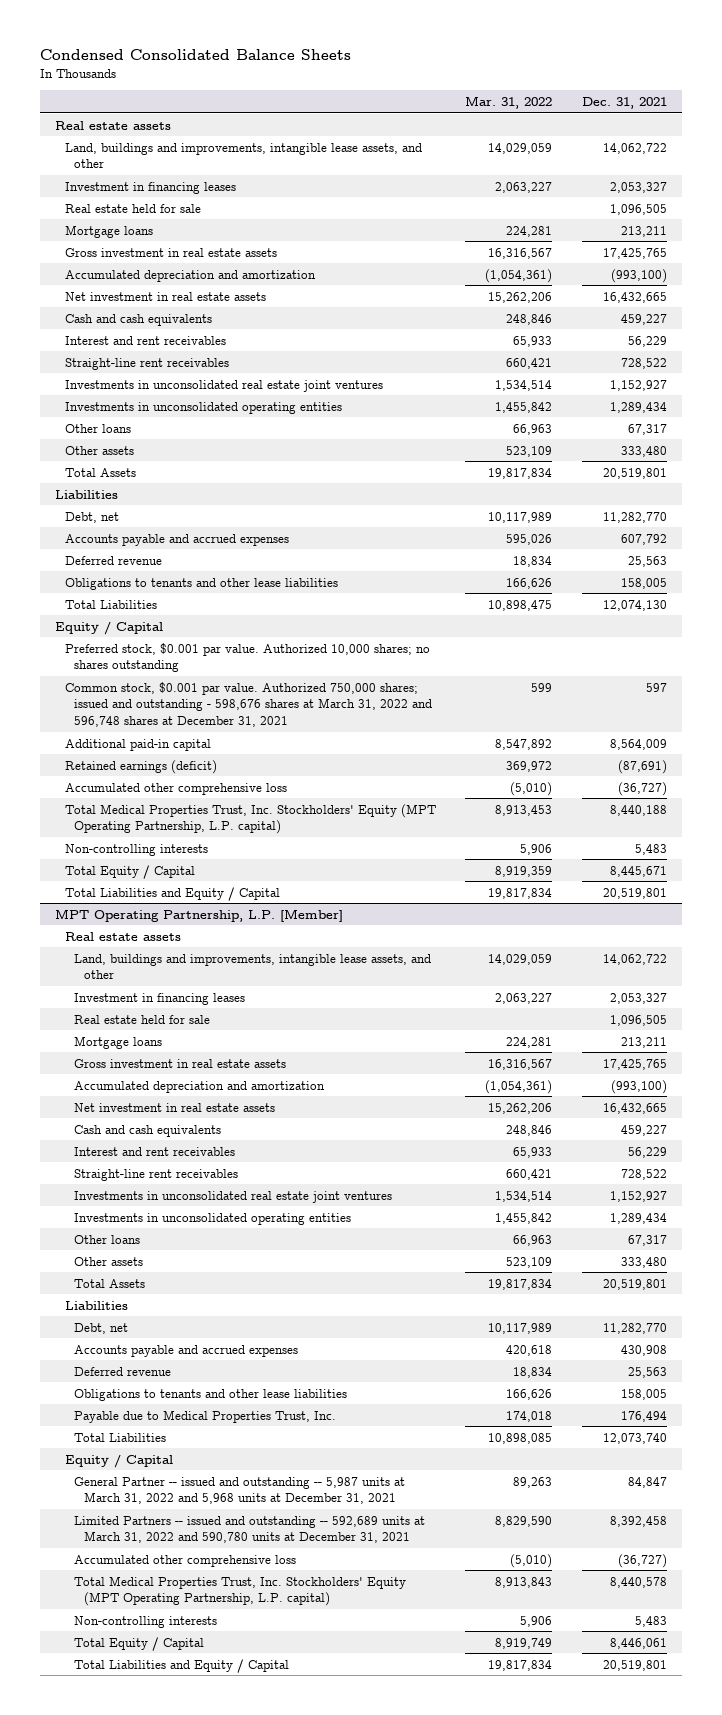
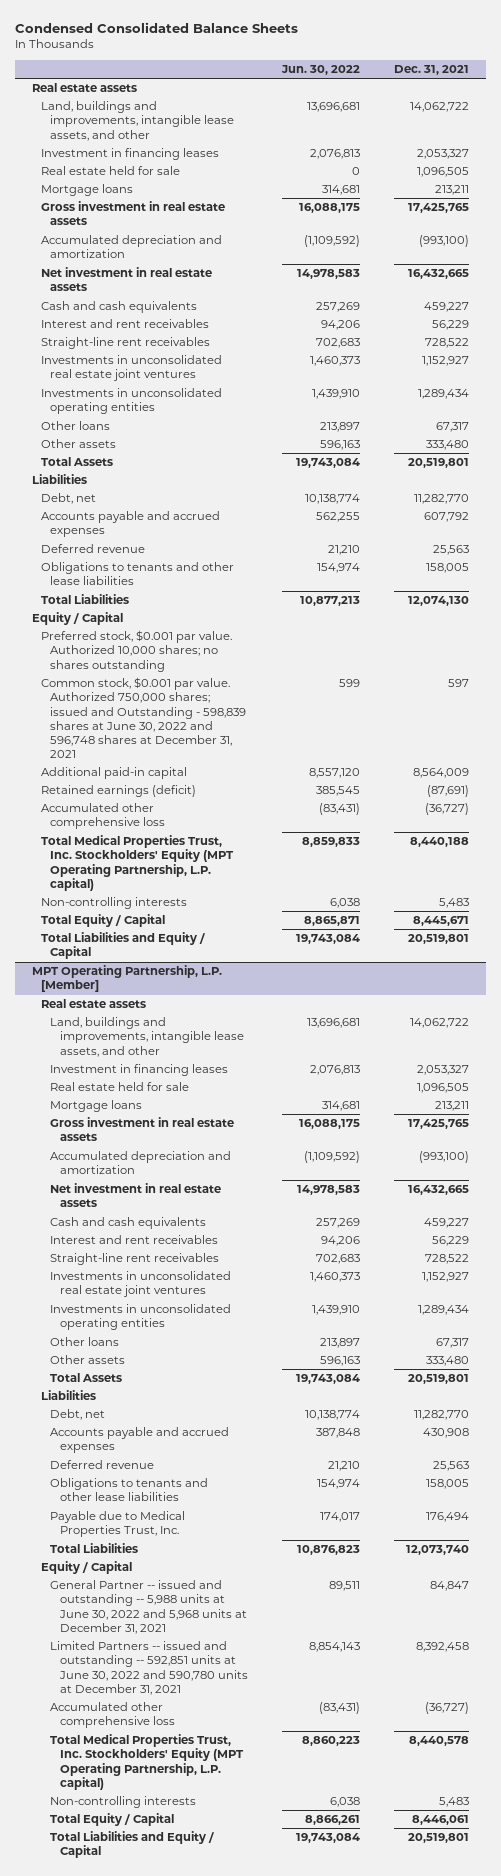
[465,96,553,110] Mar. 31, 2022 -> none
none -> [280,64,360,75] Jun. 30, 2022
[64,681,433,727] Common stock, $0.001 par value. Authorized 750,000 shares; issued and outstanding - 598,676 shares at March 31, 2022 and 596,748 shares at December 31, 2021 -> [41,677,247,759] Common stock, $0.001 par value. Authorized 750,000 shares; issued and Outstanding - 598,839 shares at June 30, 2022 and 596,748 shares at December 31, 2021
[74,1476,406,1505] General Partner -- issued and outstanding -- 5,987 units at March 31, 2022 and 5,968 units at December 31, 2021 -> [50,1580,247,1634] General Partner -- issued and outstanding -- 5,988 units at June 30, 2022 and 5,968 units at December 31, 2021
[74,1515,426,1544] Limited Partners -- issued and outstanding -- 592,689 units at March 31, 2022 and 590,780 units at December 31, 2021 -> [50,1641,248,1695] Limited Partners -- issued and outstanding -- 592,851 units at June 30, 2022 and 590,780 units at December 31, 2021

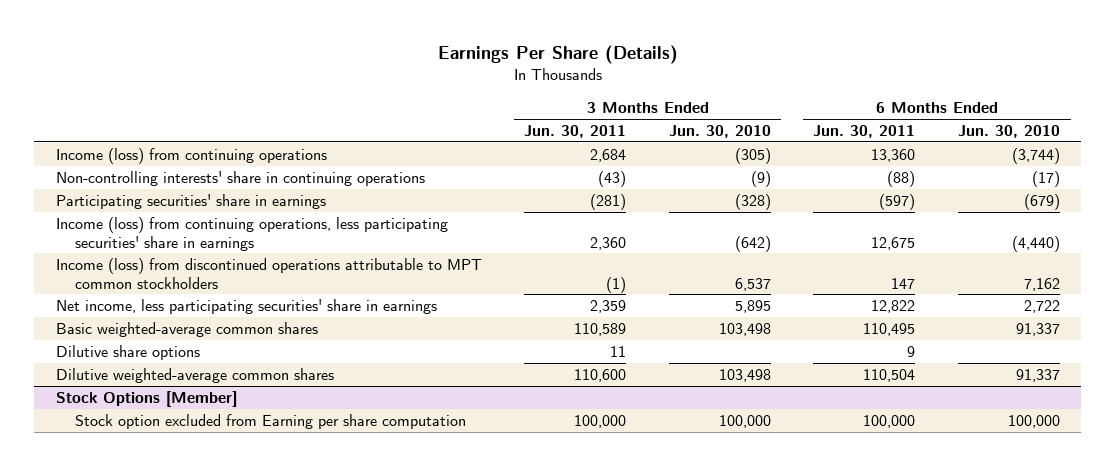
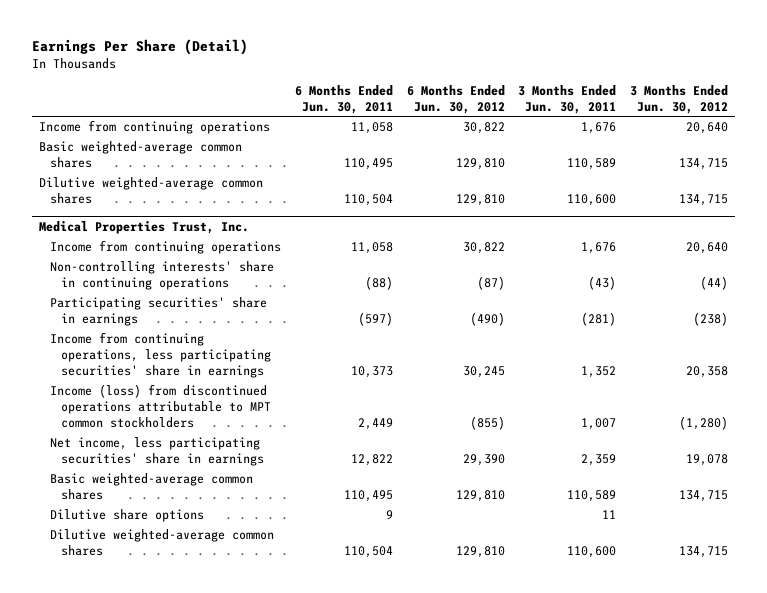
[437,45,678,65] Earnings Per Share (Details) -> [32,39,249,56] Earnings Per Share (Detail)
[668,125,771,139] Jun. 30, 2010 -> none
[957,125,1060,139] Jun. 30, 2010 -> none
none -> [406,84,505,114] 6 Months Ended Jun. 30, 2012
none -> [630,84,729,114] 3 Months Ended Jun. 30, 2012
[55,147,327,164] Income (loss) from continuing operations -> [39,120,271,135] Income from continuing operations
[590,148,627,162] 2,684 -> [581,122,617,135] 1,676
[871,148,916,162] 13,360 -> [350,122,393,135] 11,058
none -> [39,141,243,169] Basic weighted-average common shares
none -> [39,177,264,205] Dilutive weighted-average common shares
none -> [39,221,250,235] Medical Properties Trust, Inc.
none -> [50,240,282,255] Income from continuing operations
[55,216,448,251] Income (loss) from continuing operations, less participating securities' share in earnings -> [50,332,272,379] Income from continuing operations, less participating securities' share in earnings
[590,236,627,250] 2,360 -> [581,366,617,379] 1,352
[871,236,916,250] 12,675 -> [350,366,393,379] 10,373
[606,276,627,293] (1) -> [581,418,617,431] 1,007
[891,277,916,289] 147 -> [357,418,393,431] 2,449
[55,390,237,407] Stock Options [Member] -> none
[74,413,466,429] Stock option excluded from Earning per share computation -> none

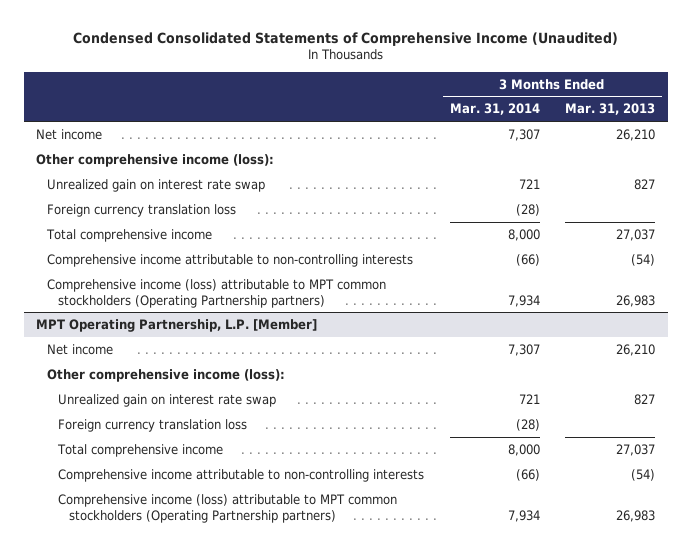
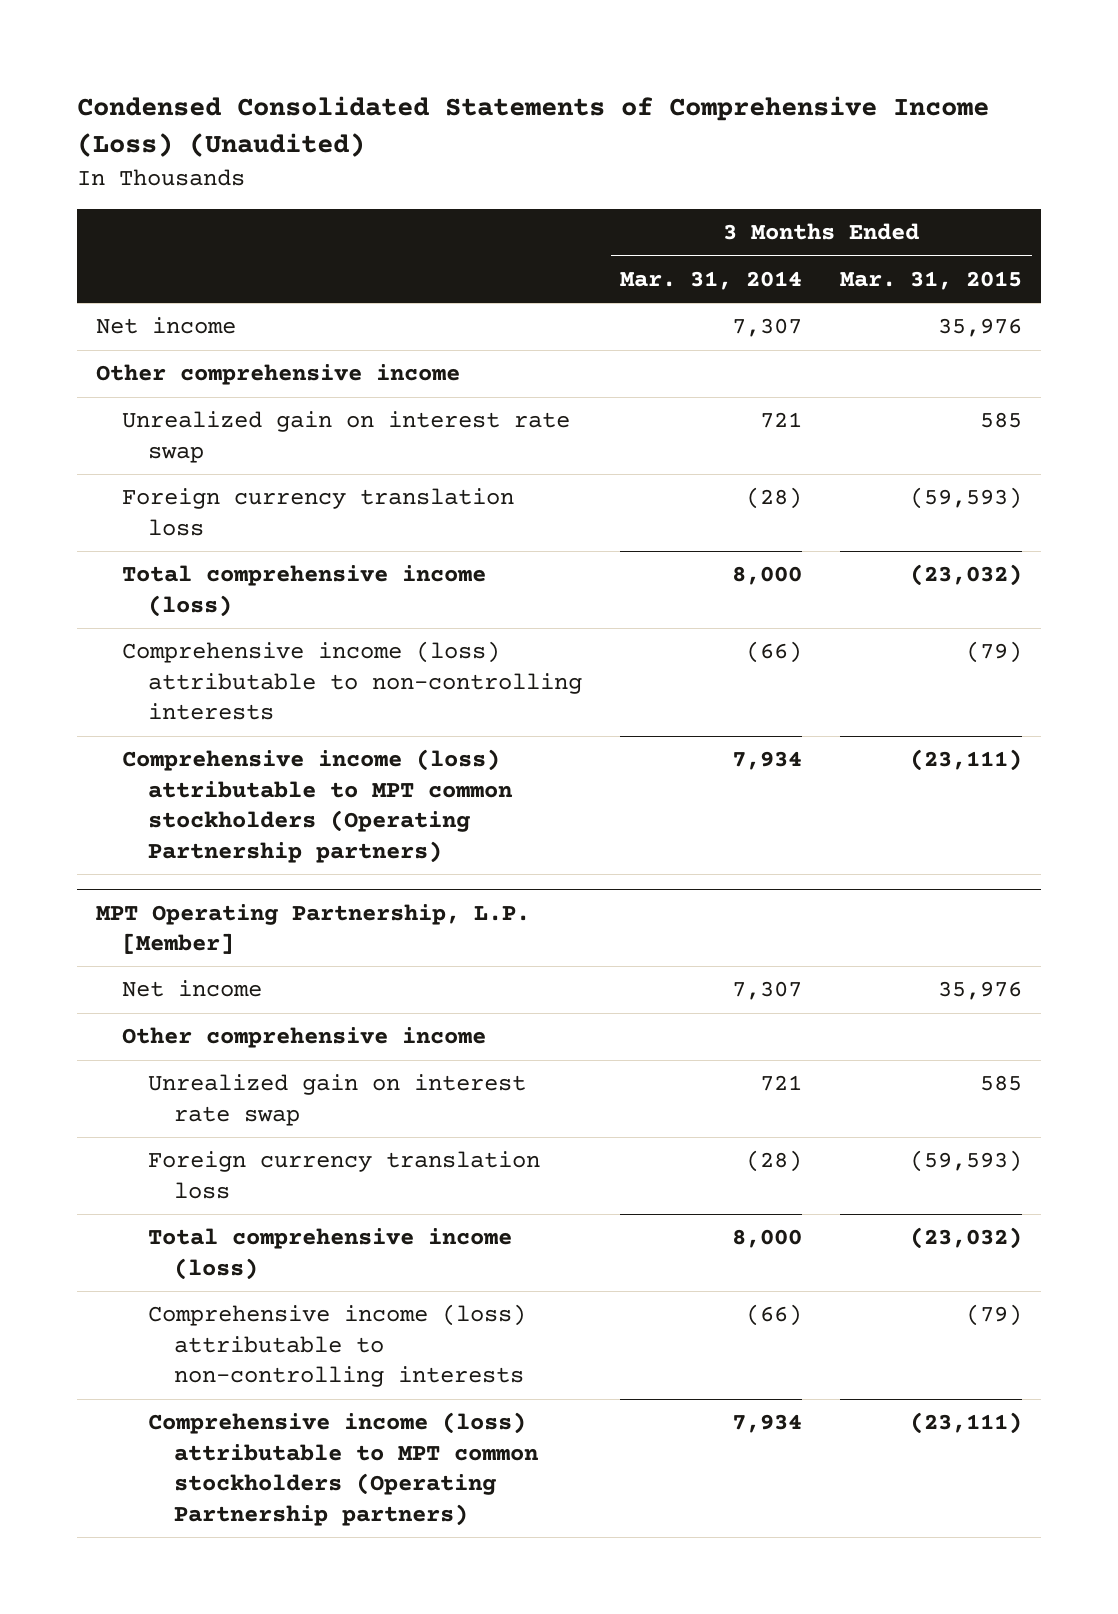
[72,31,618,46] Condensed Consolidated Statements of Comprehensive Income (Unaudited) -> [77,95,990,158] Condensed Consolidated Statements of Comprehensive Income (Loss) (Unaudited)
[565,103,656,116] Mar. 31, 2013 -> none
none -> [840,270,1023,290] Mar. 31, 2015
[36,153,275,167] Other comprehensive income (loss): -> [96,364,461,386] Other comprehensive income
[46,228,213,242] Total comprehensive income -> [122,565,487,617] Total comprehensive income (loss)
[47,253,414,267] Comprehensive income attributable to non-controlling interests -> [122,641,582,721] Comprehensive income (loss) attributable to non-controlling interests
[47,368,286,382] Other comprehensive income (loss): -> [122,1027,487,1049] Other comprehensive income
[57,443,224,457] Total comprehensive income -> [147,1228,512,1280] Total comprehensive income (loss)
[58,468,425,482] Comprehensive income attributable to non-controlling interests -> [147,1304,526,1388] Comprehensive income (loss) attributable to non-controlling interests

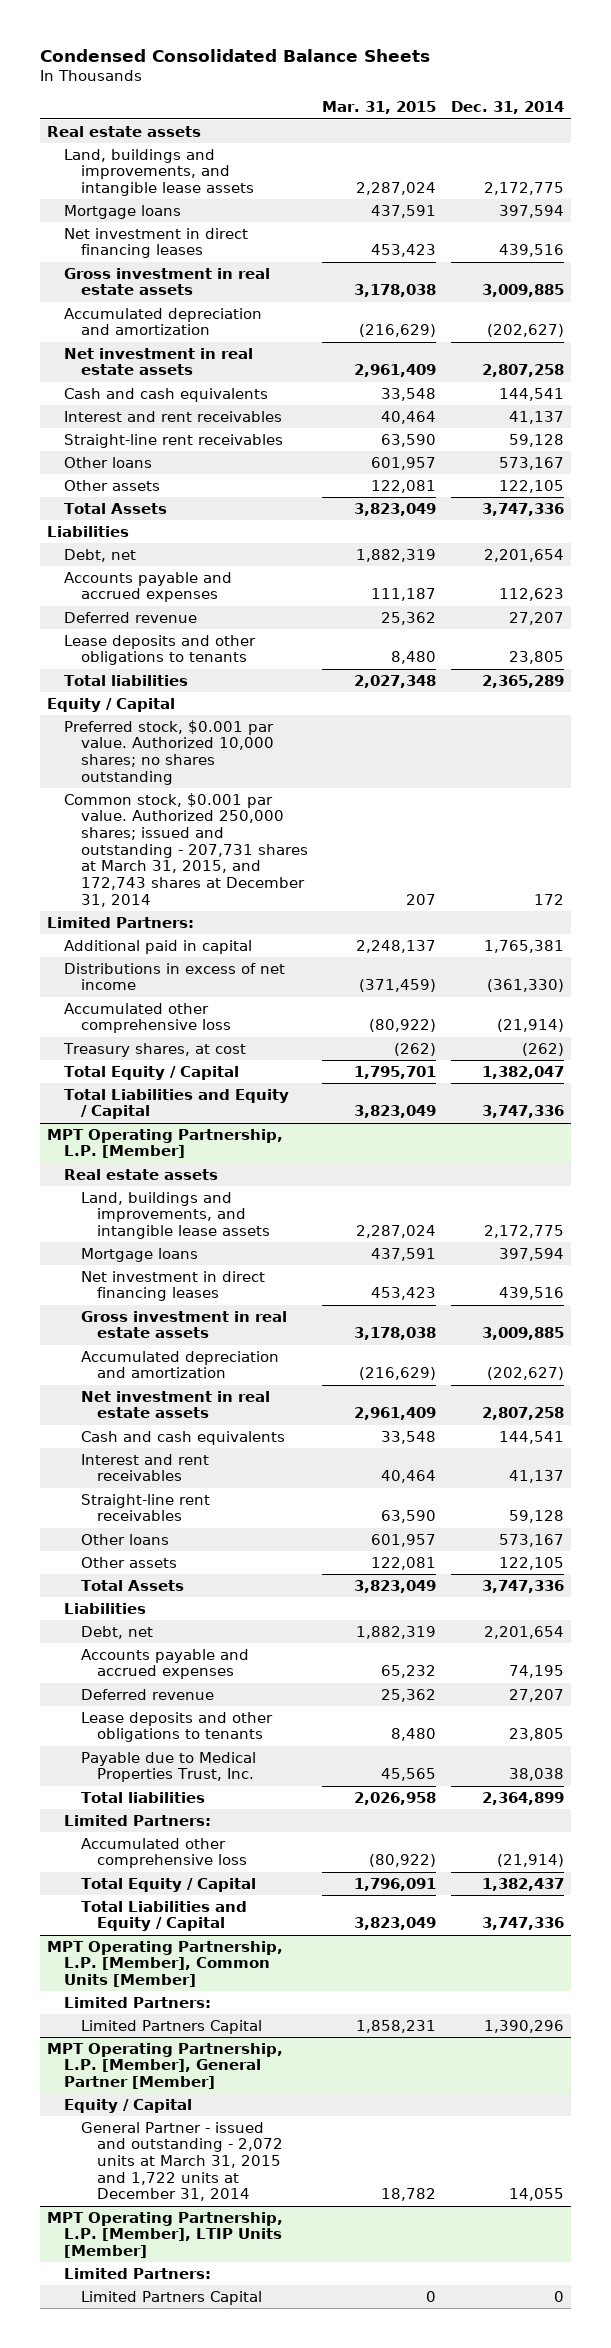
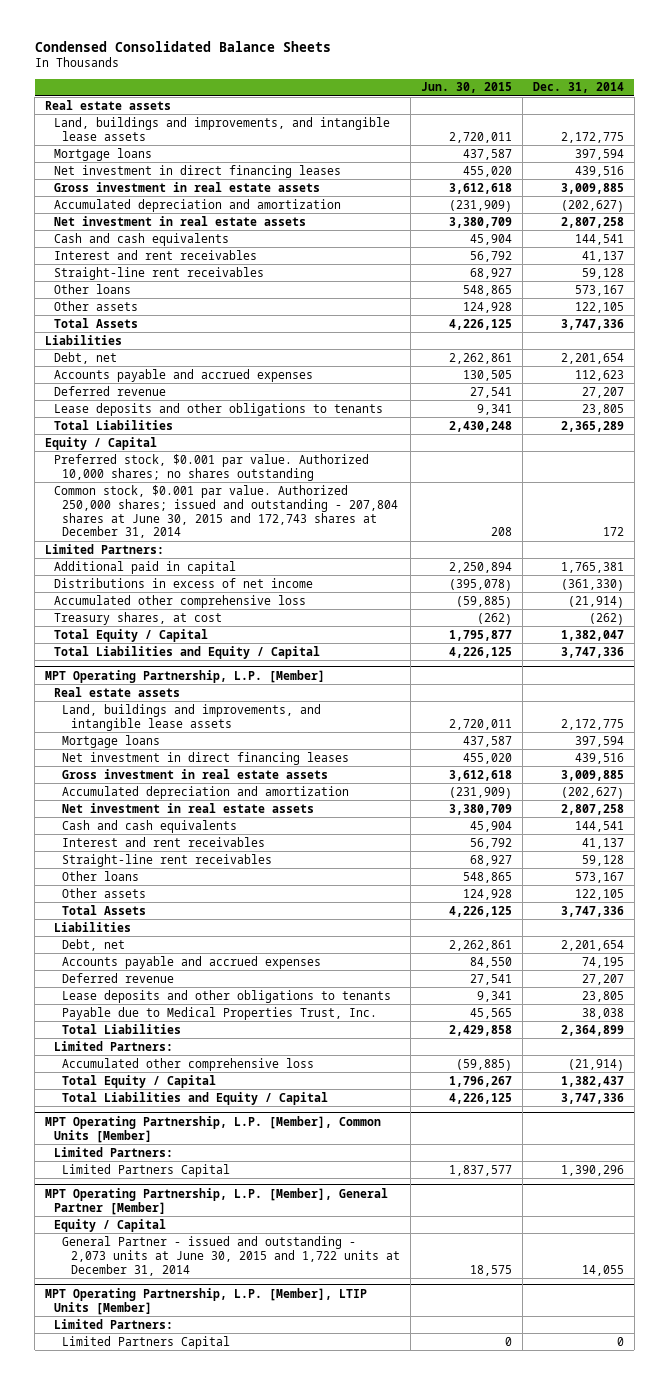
[322,101,437,115] Mar. 31, 2015 -> none
none -> [420,82,512,94] Jun. 30, 2015
[63,674,188,686] Total liabilities -> [53,419,173,430] Total Liabilities
[63,792,308,907] Common stock, $0.001 par value. Authorized 250,000 shares; issued and outstanding - 207,731 shares at March 31, 2015, and 172,743 shares at December 31, 2014 -> [53,484,399,539] Common stock, $0.001 par value. Authorized 250,000 shares; issued and outstanding - 207,804 shares at June 30, 2015 and 172,743 shares at December 31, 2014
[80,1791,205,1803] Total liabilities -> [62,1023,182,1034] Total Liabilities
[80,2121,284,2202] General Partner - issued and outstanding - 2,072 units at March 31, 2015 and 1,722 units at December 31, 2014 -> [62,1235,400,1276] General Partner - issued and outstanding - 2,073 units at June 30, 2015 and 1,722 units at December 31, 2014

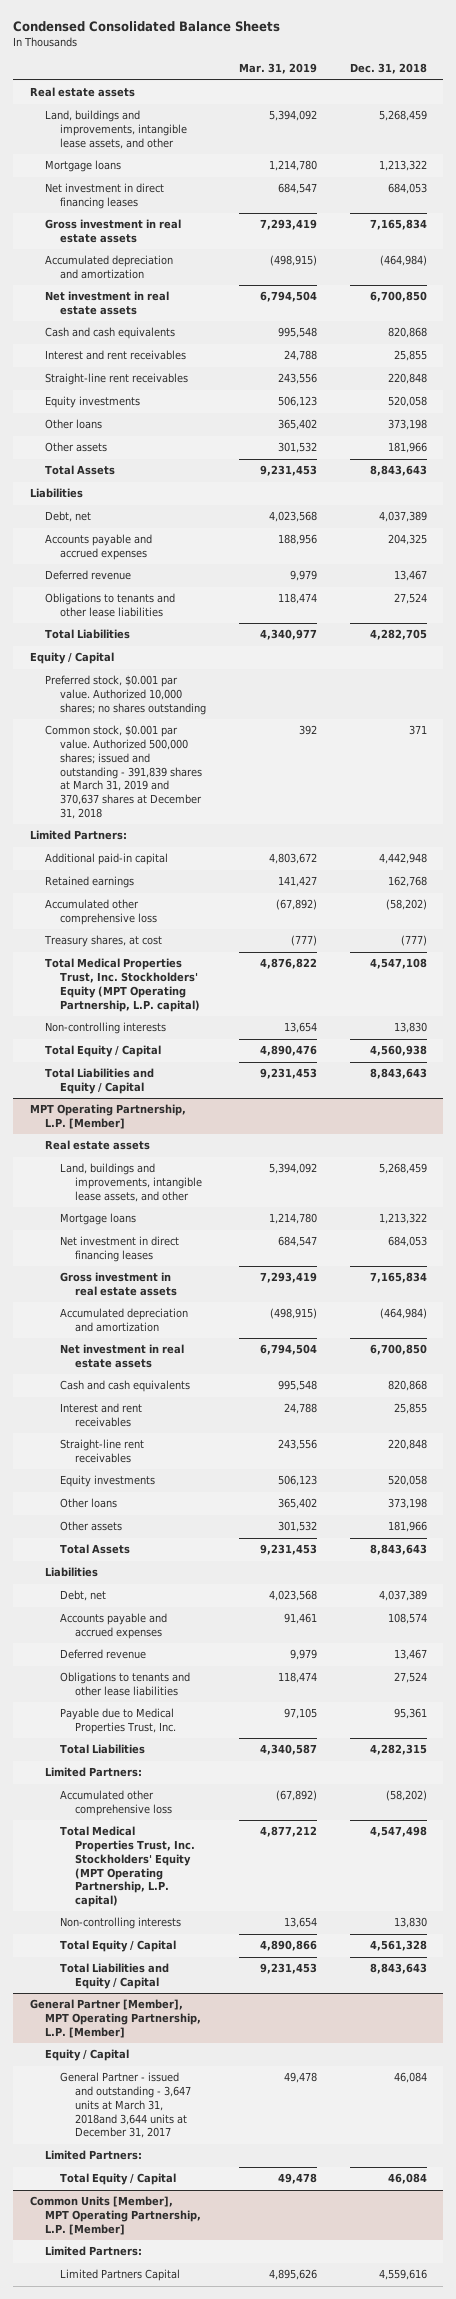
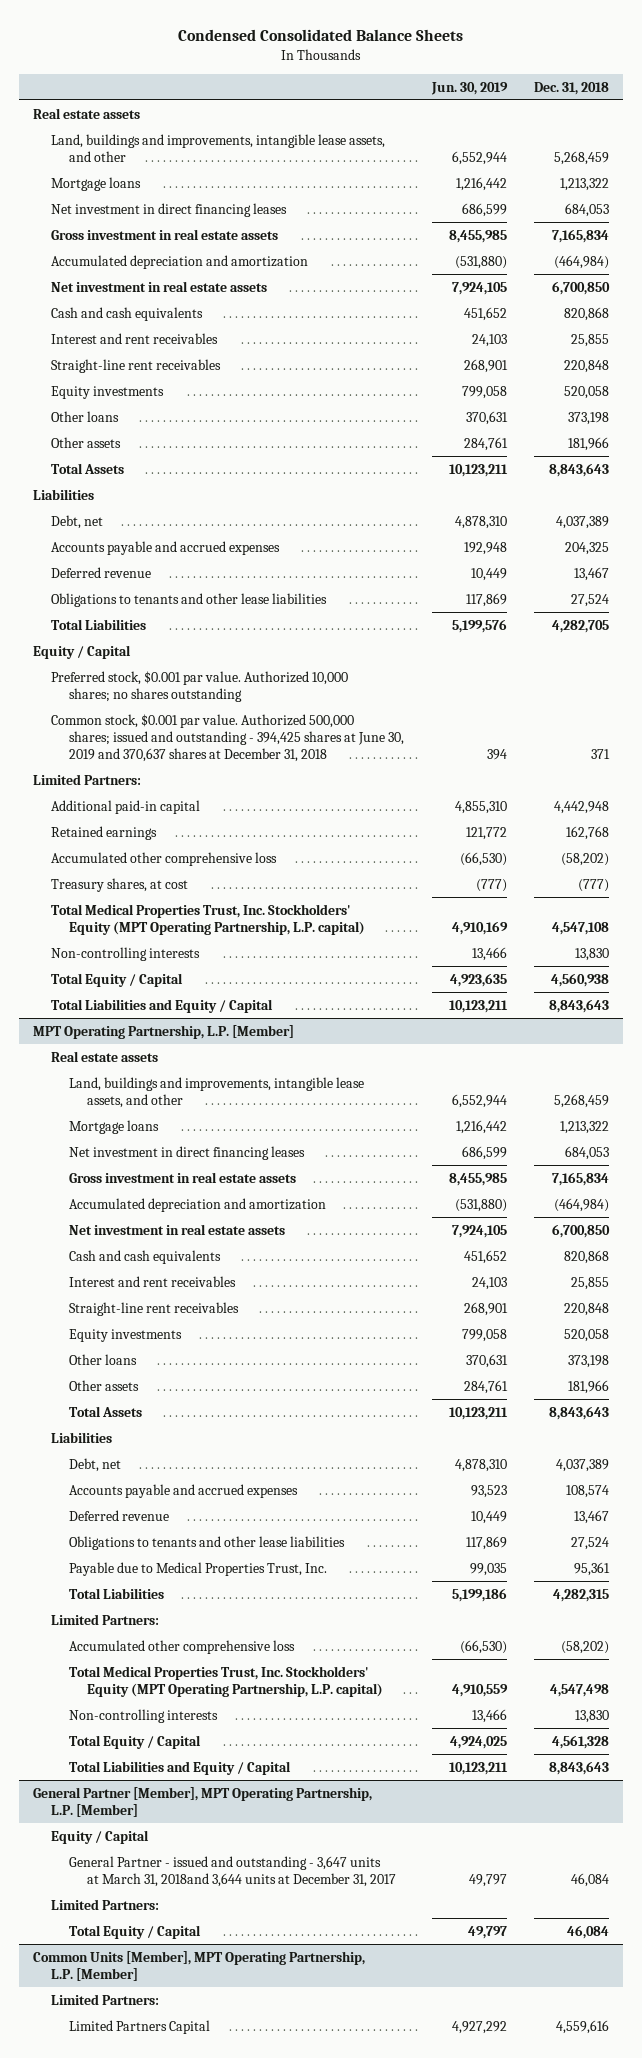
[238,63,317,75] Mar. 31, 2019 -> none
none -> [430,81,508,95] Jun. 30, 2019
[44,725,202,819] Common stock, $0.001 par value. Authorized 500,000 shares; issued and outstanding - 391,839 shares at March 31, 2019 and 370,637 shares at December 31, 2018 -> [50,713,404,763] Common stock, $0.001 par value. Authorized 500,000 shares; issued and outstanding - 394,425 shares at June 30, 2019 and 370,637 shares at December 31, 2018

